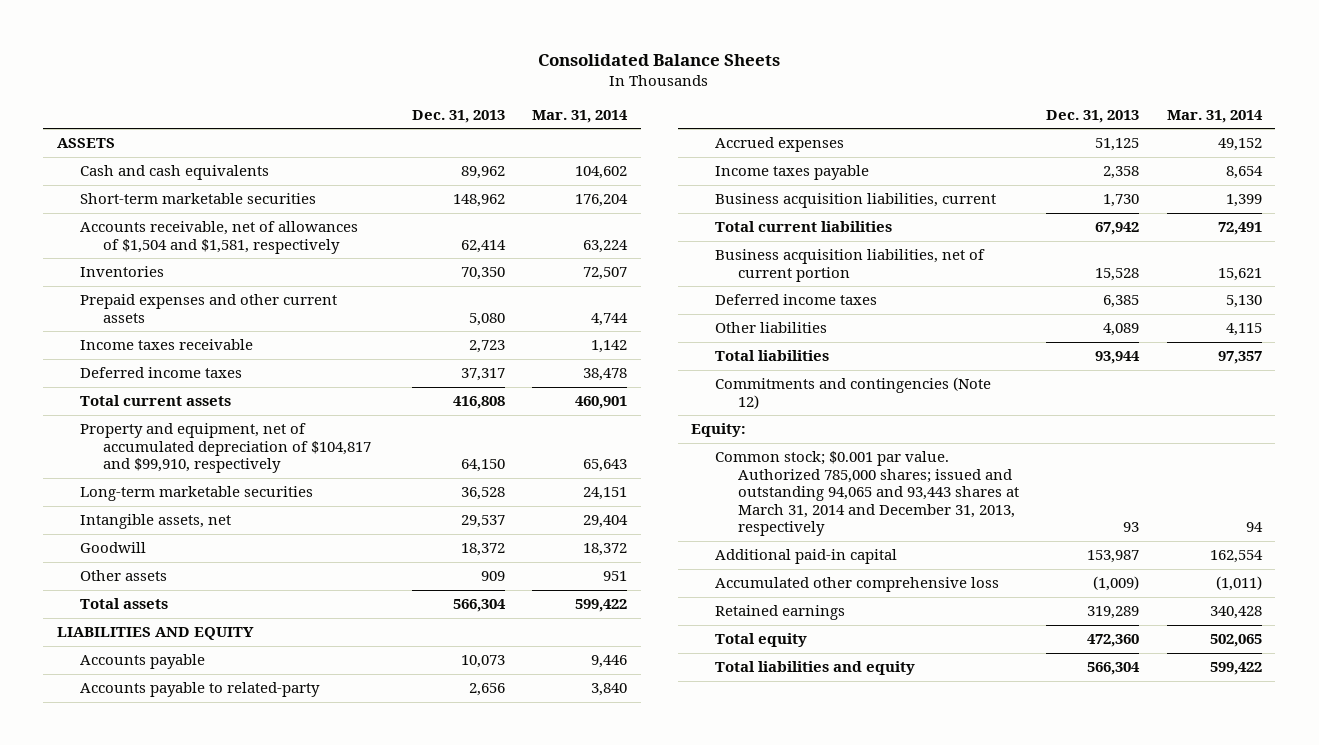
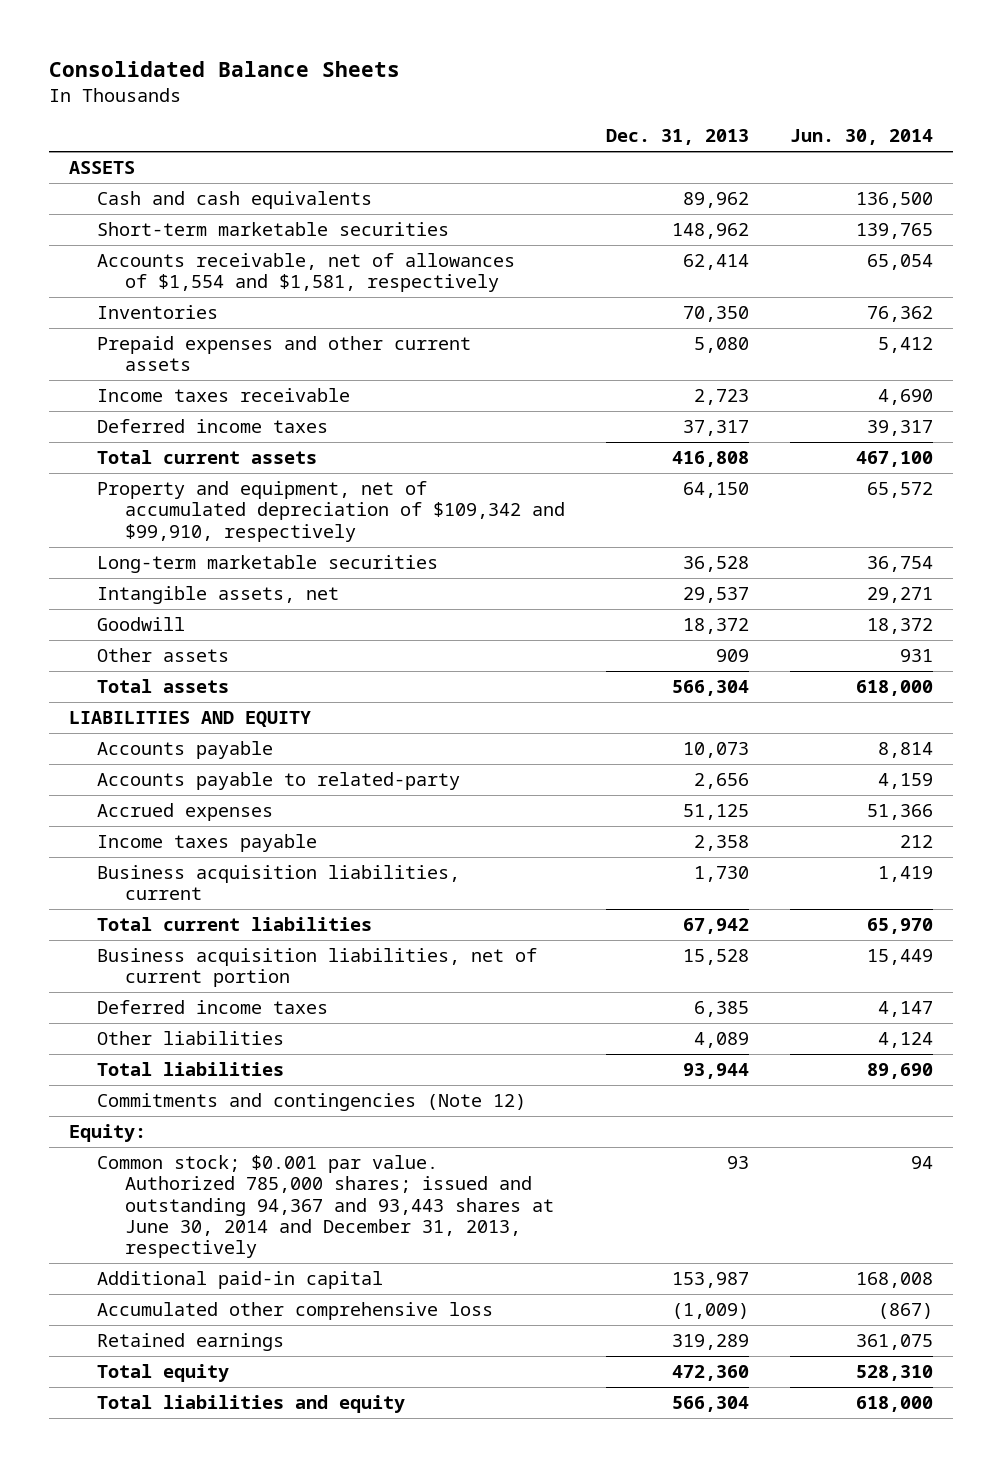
[532,110,629,124] Mar. 31, 2014 -> none
none -> [789,129,933,146] Jun. 30, 2014
[80,221,359,254] Accounts receivable, net of allowances of $1,504 and $1,581, respectively -> [97,253,516,293] Accounts receivable, net of allowances of $1,554 and $1,581, respectively
[80,423,372,474] Property and equipment, net of accumulated depreciation of $104,817 and $99,910, respectively -> [97,481,566,542] Property and equipment, net of accumulated depreciation of $109,342 and $99,910, respectively
[714,451,1019,537] Common stock; $0.001 par value. Authorized 785,000 shares; issued and outstanding 94,065 and 93,443 shares at March 31, 2014 and December 31, 2013, respectively -> [97,1155,555,1259] Common stock; $0.001 par value. Authorized 785,000 shares; issued and outstanding 94,367 and 93,443 shares at June 30, 2014 and December 31, 2013, respectively

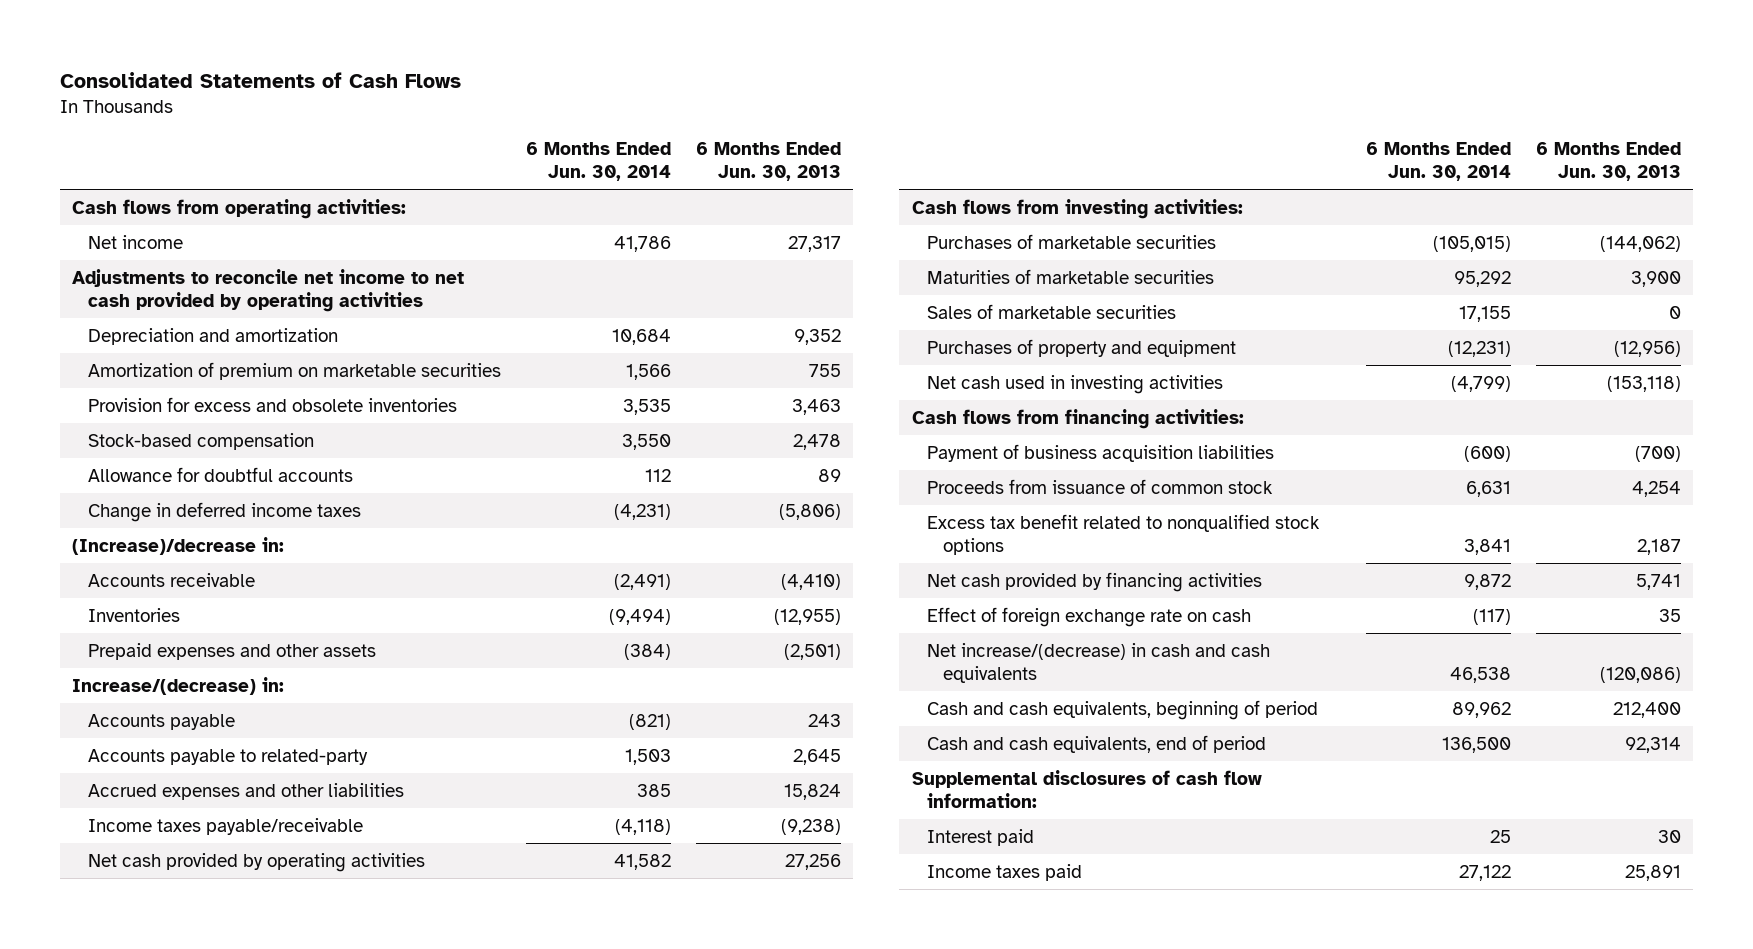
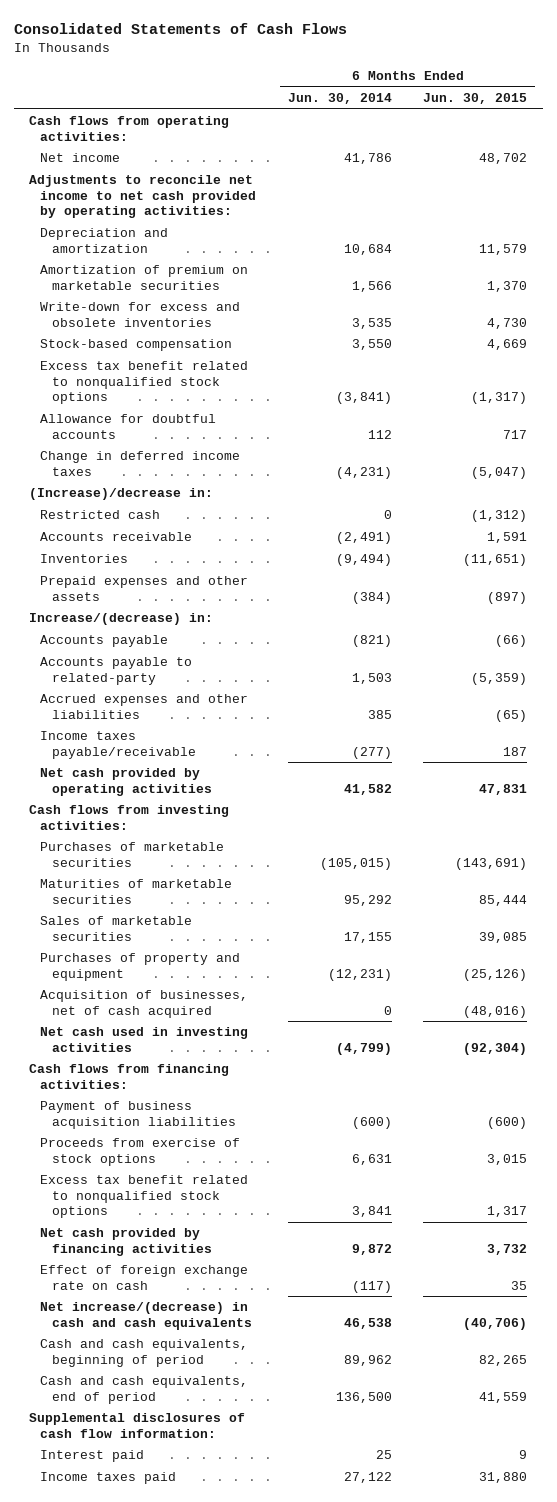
[695,141,841,182] 6 Months Ended Jun. 30, 2013 -> none
none -> [423,93,528,105] Jun. 30, 2015
[72,268,465,313] Adjustments to reconcile net income to net cash provided by operating activities -> [29,175,257,219] Adjustments to reconcile net income to net cash provided by operating activities:
[87,396,457,412] Provision for excess and obsolete inventories -> [40,302,241,327] Write-down for excess and obsolete inventories
none -> [40,361,249,405] Excess tax benefit related to nonqualified stock options
none -> [40,510,161,520] Restricted cash
[614,818,671,835] (4,118) -> [351,746,392,759] (277)
none -> [40,990,249,1018] Acquisition of businesses, net of cash acquired
[927,478,1274,494] Proceeds from issuance of common stock -> [40,1138,241,1166] Proceeds from exercise of stock options

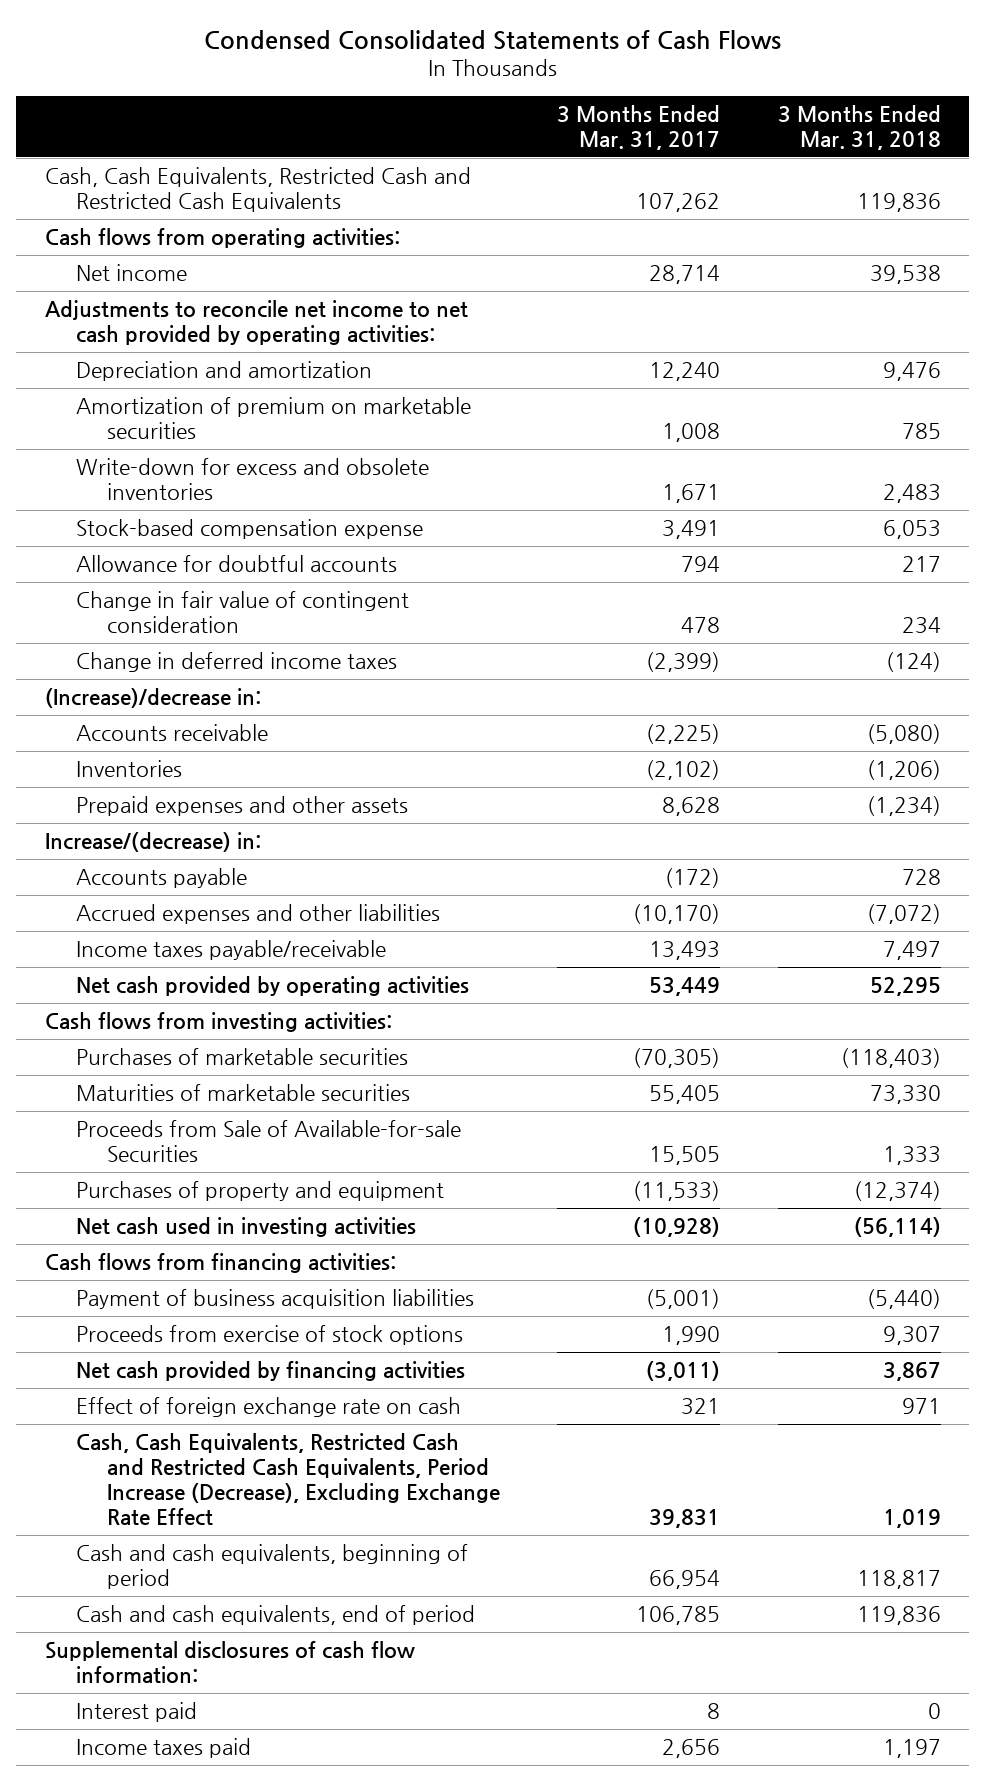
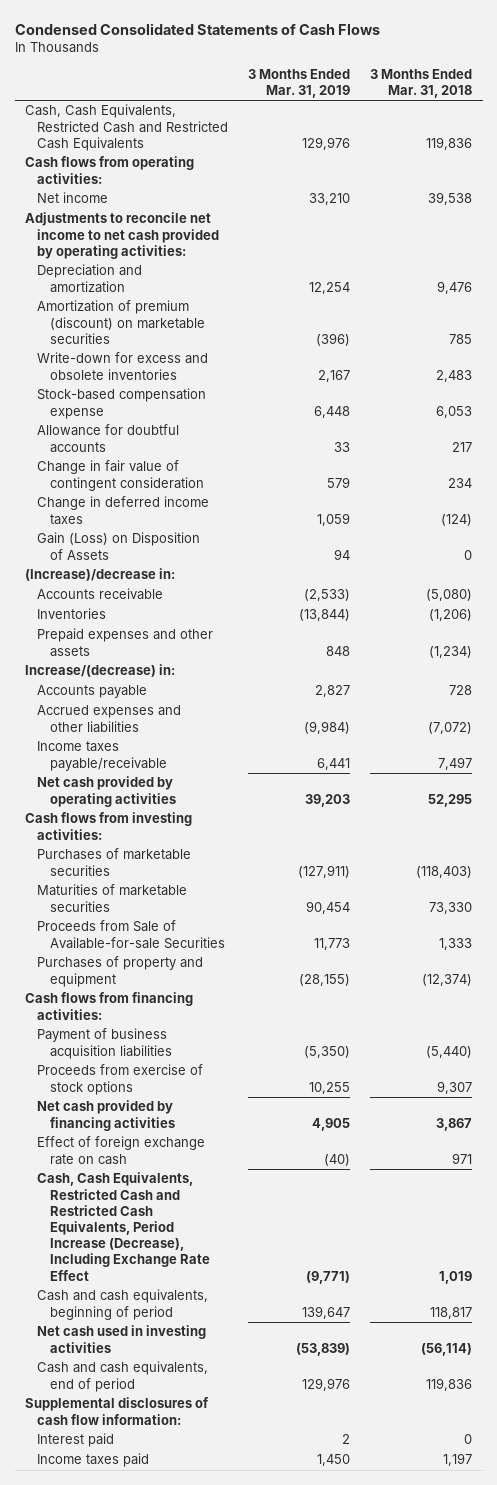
[557,104,721,150] 3 Months Ended Mar. 31, 2017 -> none
none -> [248,69,351,99] 3 Months Ended Mar. 31, 2019
[76,397,472,440] Amortization of premium on marketable securities -> [37,300,205,344] Amortization of premium (discount) on marketable securities
none -> [37,532,201,560] Gain (Loss) on Disposition of Assets
[76,1433,501,1526] Cash, Cash Equivalents, Restricted Cash and Restricted Cash Equivalents, Period Increase (Decrease), Excluding Exchange Rate Effect -> [37,1172,210,1281] Cash, Cash Equivalents, Restricted Cash and Restricted Cash Equivalents, Period Increase (Decrease), Including Exchange Rate Effect
[76,1217,417,1238] Net cash used in investing activities -> [37,1325,207,1353] Net cash used in investing activities

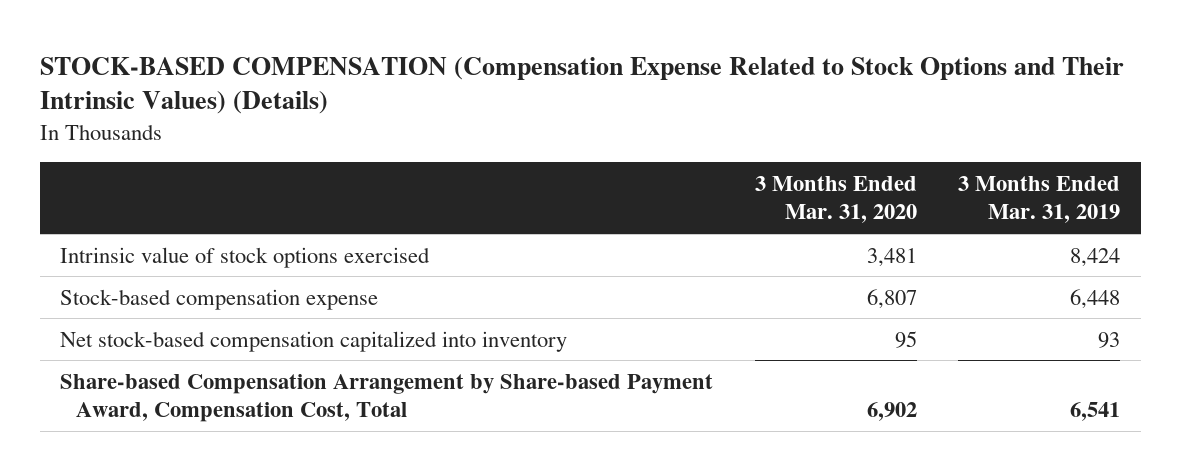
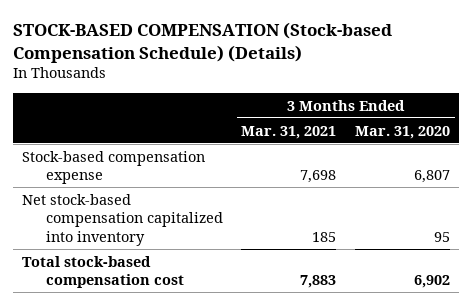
[39,56,1124,115] STOCK-BASED COMPENSATION (Compensation Expense Related to Stock Options and Their Intrinsic Values) (Details) -> [12,21,392,63] STOCK-BASED COMPENSATION (Stock-based Compensation Schedule) (Details)
[957,175,1120,224] 3 Months Ended Mar. 31, 2019 -> none
none -> [241,125,337,139] Mar. 31, 2021
[60,246,431,268] Intrinsic value of stock options exercised -> none
[60,373,714,423] Share-based Compensation Arrangement by Share-based Payment Award, Compensation Cost, Total -> [22,255,184,289] Total stock-based compensation cost

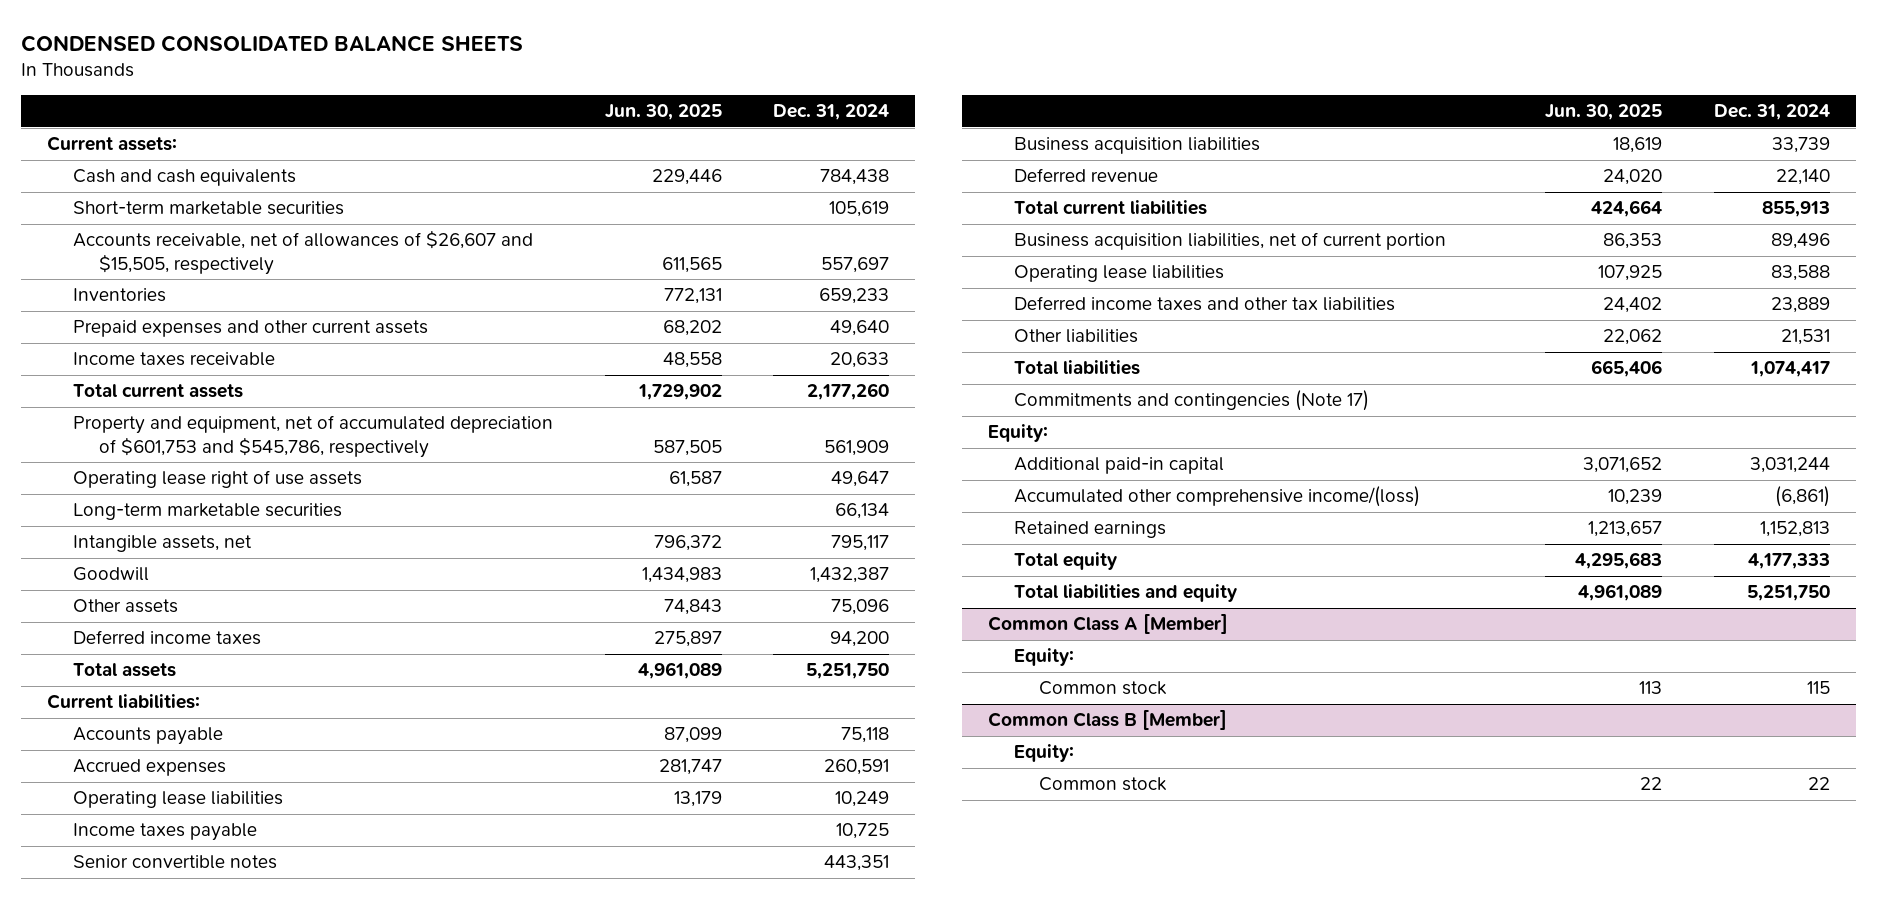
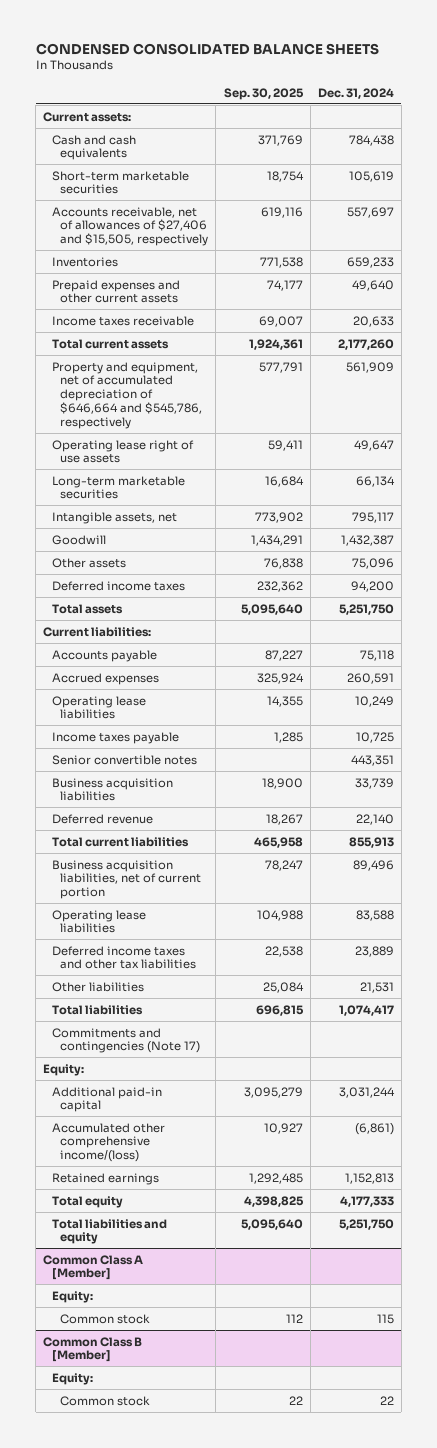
[604,104,722,121] Jun. 30, 2025 -> none
none -> [223,87,304,100] Sep. 30, 2025
[72,230,533,275] Accounts receivable, net of allowances of $26,607 and $15,505, respectively -> [51,206,209,247] Accounts receivable, net of allowances of $27,406 and $15,505, respectively
[72,415,553,458] Property and equipment, net of accumulated depreciation of $601,753 and $545,786, respectively -> [51,361,203,429] Property and equipment, net of accumulated depreciation of $646,664 and $545,786, respectively

